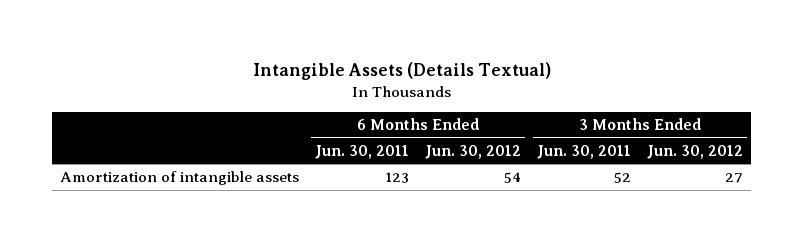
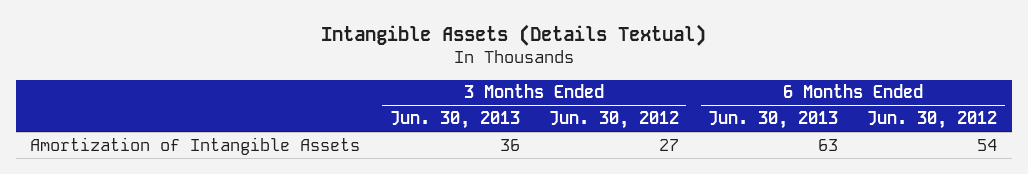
[315,144,410,159] Jun. 30, 2011 -> none
[537,144,632,159] Jun. 30, 2011 -> none
none -> [389,111,520,130] Jun. 30, 2013
none -> [708,111,839,130] Jun. 30, 2013
[60,171,300,186] Amortization of intangible assets -> [30,136,361,155] Amortization of Intangible Assets

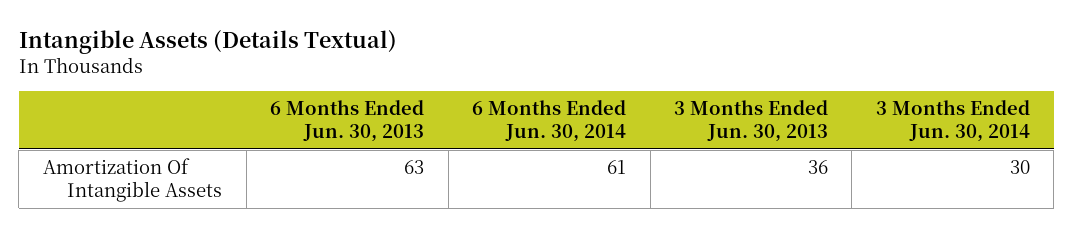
[548,111,679,130] Jun. 30, 2012 -> none
[867,111,998,130] Jun. 30, 2012 -> none
none -> [472,100,627,143] 6 Months Ended Jun. 30, 2014
none -> [875,100,1030,143] 3 Months Ended Jun. 30, 2014
[30,136,361,155] Amortization of Intangible Assets -> [42,157,223,203] Amortization Of Intangible Assets

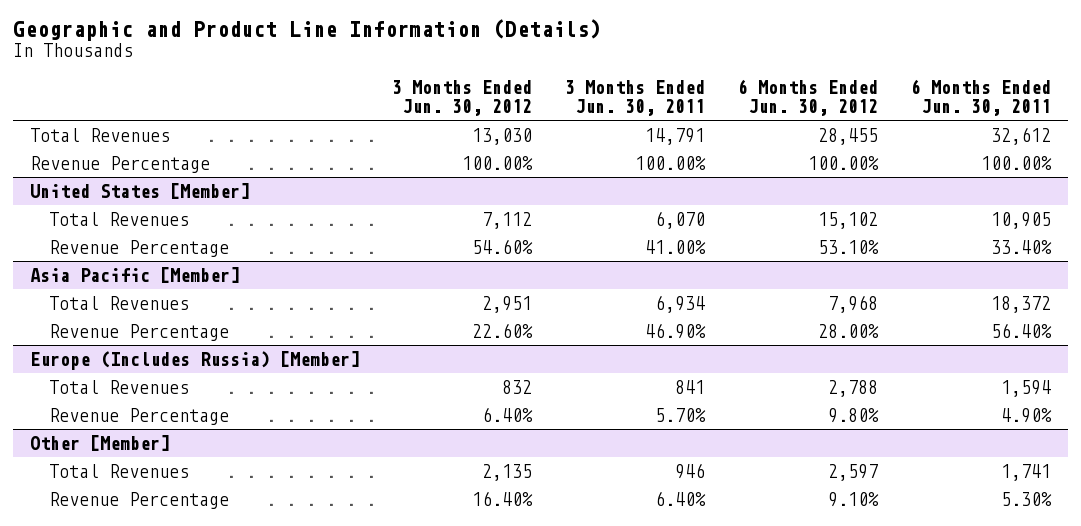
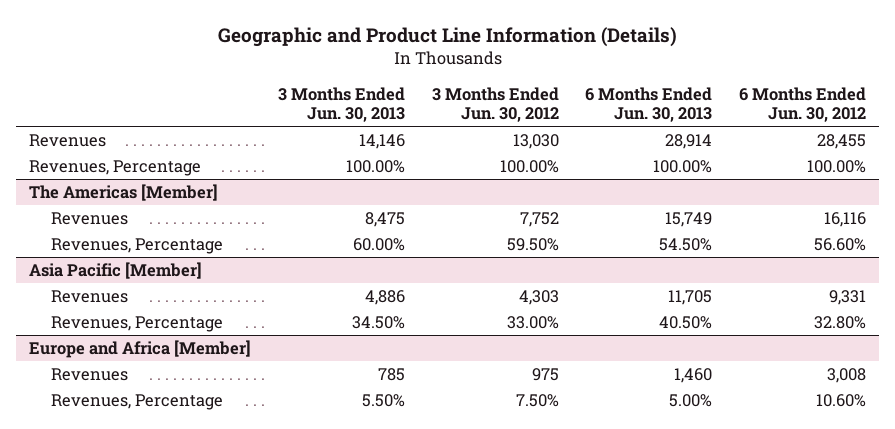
[565,79,706,117] 3 Months Ended Jun. 30, 2011 -> none
[911,78,1052,117] 6 Months Ended Jun. 30, 2011 -> none
none -> [278,86,406,122] 3 Months Ended Jun. 30, 2013
none -> [585,86,713,122] 6 Months Ended Jun. 30, 2013
[29,183,250,200] United States [Member] -> none
[29,128,170,143] Total Revenues -> [29,134,107,148] Revenues
[29,156,210,174] Revenue Percentage -> [29,160,202,177] Revenues, Percentage
none -> [29,184,219,202] The Americas [Member]
[49,212,190,227] Total Revenues -> [50,212,128,226] Revenues
[482,212,533,230] 7,112 -> [519,212,559,228] 7,752
[818,212,879,230] 15,102 -> [823,212,866,228] 16,116
[49,240,230,258] Revenue Percentage -> [50,238,223,255] Revenues, Percentage
[472,239,534,255] 54.60% -> [506,238,559,252] 59.50%
[818,240,880,255] 53.10% -> [813,238,866,252] 56.60%
[29,351,360,371] Europe (Includes Russia) [Member] -> none
[29,435,170,452] Other [Member] -> none
[49,464,190,479] Total Revenues -> none
[49,492,230,510] Revenue Percentage -> none
[49,296,190,311] Total Revenues -> [50,290,128,304] Revenues
[482,296,533,314] 2,951 -> [518,290,559,306] 4,303
[828,295,879,314] 7,968 -> [828,290,866,306] 9,331
[49,324,230,342] Revenue Percentage -> [50,316,223,333] Revenues, Percentage
[472,323,534,339] 22.60% -> [506,316,559,330] 33.00%
[818,324,880,339] 28.00% -> [813,316,866,330] 32.80%
none -> [29,340,252,359] Europe and Africa [Member]
[49,380,190,395] Total Revenues -> [50,368,128,382] Revenues
[502,380,533,395] 832 -> [531,368,559,382] 975
[828,380,879,398] 2,788 -> [826,368,866,384] 3,008
[49,408,230,426] Revenue Percentage -> [50,394,223,411] Revenues, Percentage
[482,407,534,423] 6.40% -> [515,394,559,408] 7.50%
[828,408,880,424] 9.80% -> [815,394,866,408] 10.60%

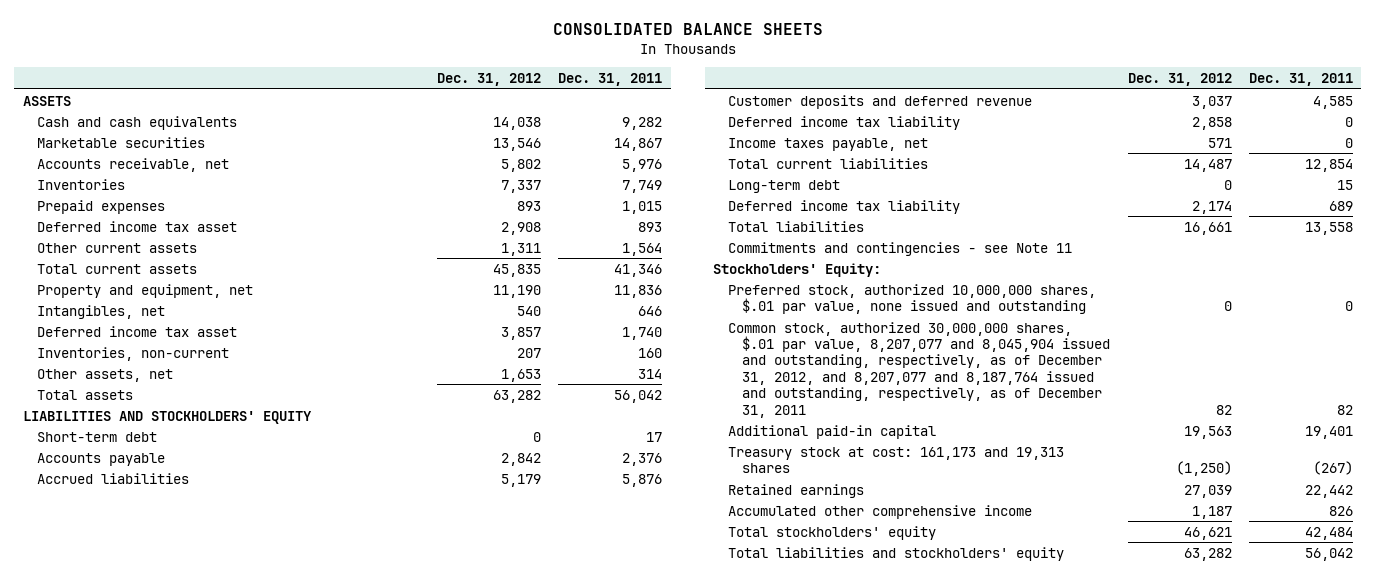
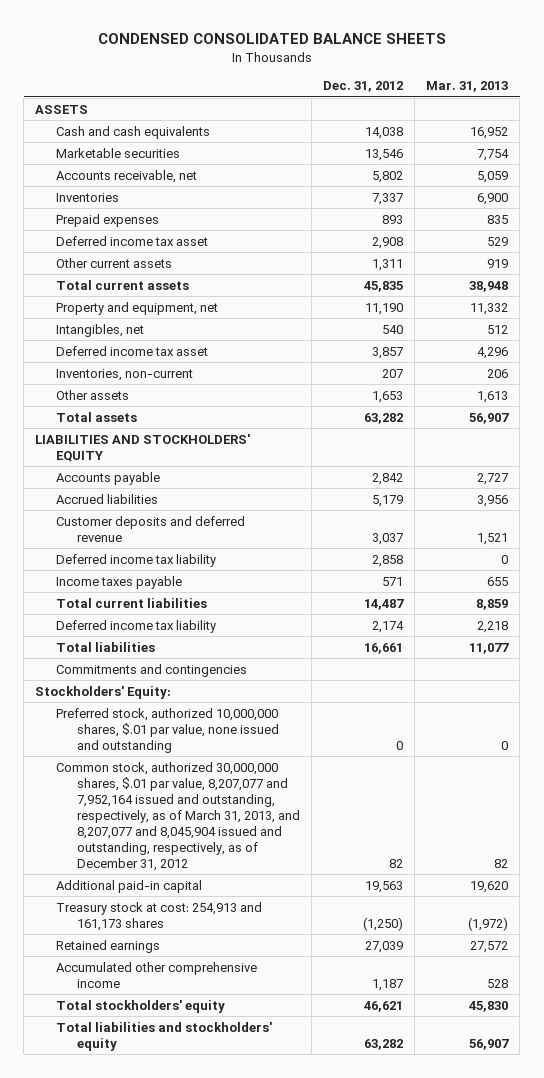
[552,23,823,36] CONSOLIDATED BALANCE SHEETS -> [97,33,446,45] CONDENSED CONSOLIDATED BALANCE SHEETS
[558,72,663,86] Dec. 31, 2011 -> none
none -> [426,81,509,93] Mar. 31, 2013
[37,368,174,382] Other assets, net -> [56,389,130,400] Other assets
[37,431,158,442] Short-term debt -> none
[727,137,928,151] Income taxes payable, net -> [56,575,183,589] Income taxes payable
[727,179,840,193] Long-term debt -> none
[727,241,1072,256] Commitments and contingencies - see Note 11 -> [56,663,248,677] Commitments and contingencies
[727,321,1111,418] Common stock, authorized 30,000,000 shares, $.01 par value, 8,207,077 and 8,045,904 issued and outstanding, respectively, as of December 31, 2012, and 8,207,077 and 8,187,764 issued and outstanding, respectively, as of December 31, 2011 -> [56,761,300,871] Common stock, authorized 30,000,000 shares, $.01 par value, 8,207,077 and 7,952,164 issued and outstanding, respectively, as of March 31, 2013, and 8,207,077 and 8,045,904 issued and outstanding, respectively, as of December 31, 2012
[727,446,1064,474] Treasury stock at cost: 161,173 and 19,313 shares -> [56,901,263,931] Treasury stock at cost: 254,913 and 161,173 shares

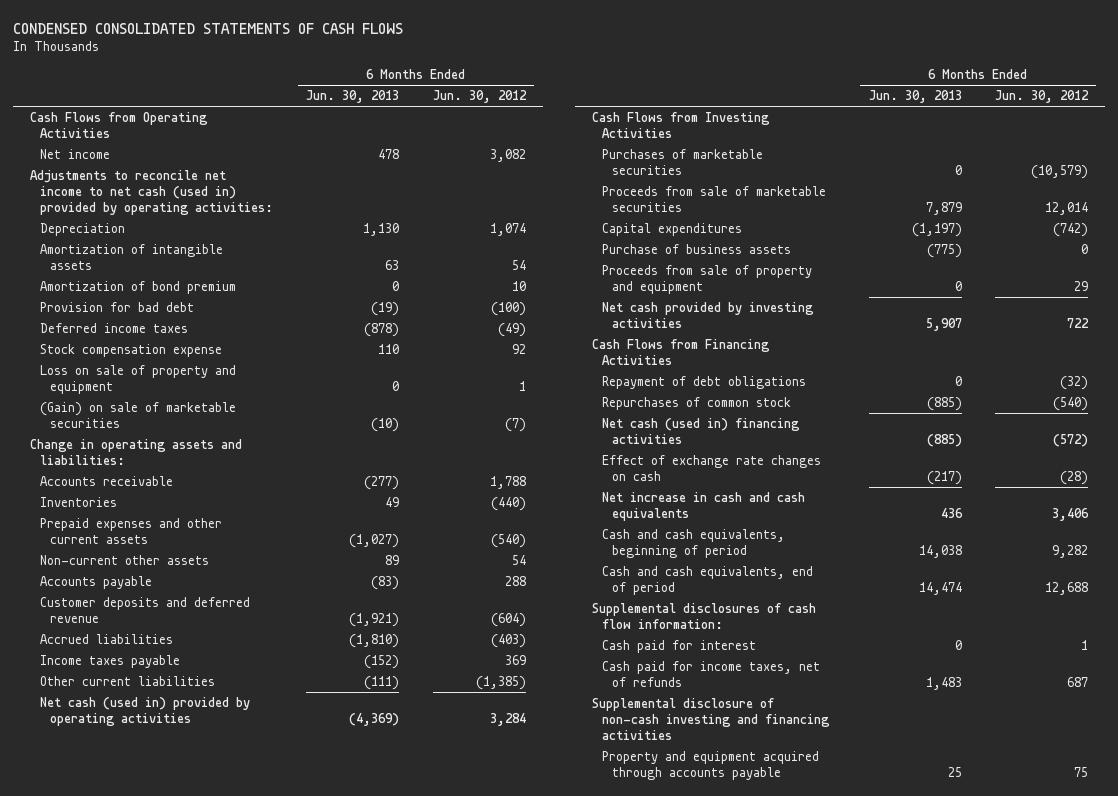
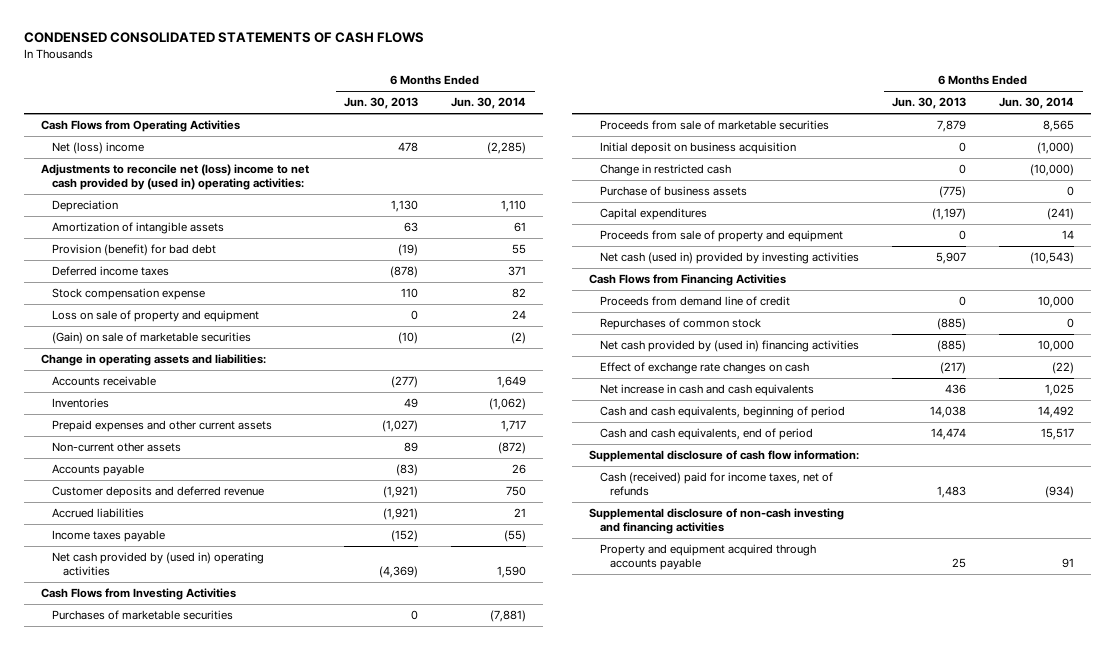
[432,90,527,104] Jun. 30, 2012 -> none
none -> [451,97,527,110] Jun. 30, 2014
[40,148,111,159] Net income -> [51,142,144,155] Net (loss) income
[29,169,274,216] Adjustments to reconcile net income to net cash (used in) provided by operating activities: -> [40,164,309,191] Adjustments to reconcile net (loss) income to net cash provided by (used in) operating activities:
[40,280,237,294] Amortization of bond premium -> none
[40,301,195,312] Provision for bad debt -> [51,244,216,257] Provision (benefit) for bad debt
[349,633,400,648] (1,810) -> [383,508,419,521] (1,921)
[40,675,216,686] Other current liabilities -> none
[40,696,251,726] Net cash (used in) provided by operating activities -> [51,552,264,577] Net cash provided by (used in) operating activities
none -> [599,142,796,155] Initial deposit on business acquisition
none -> [599,164,731,177] Change in restricted cash
[602,222,743,236] Capital expenditures -> [599,208,707,221] Capital expenditures
[602,301,815,328] Net cash provided by investing activities -> [599,252,859,265] Net cash (used in) provided by investing activities
[602,375,807,389] Repayment of debt obligations -> none
none -> [599,296,790,307] Proceeds from demand line of credit
[602,417,801,444] Net cash (used in) financing activities -> [599,340,859,353] Net cash provided by (used in) financing activities
[602,639,757,653] Cash paid for interest -> none
[591,602,816,629] Supplemental disclosures of cash flow information: -> [588,450,859,463] Supplemental disclosure of cash flow information:
[602,660,821,687] Cash paid for income taxes, net of refunds -> [599,472,833,497] Cash (received) paid for income taxes, net of refunds

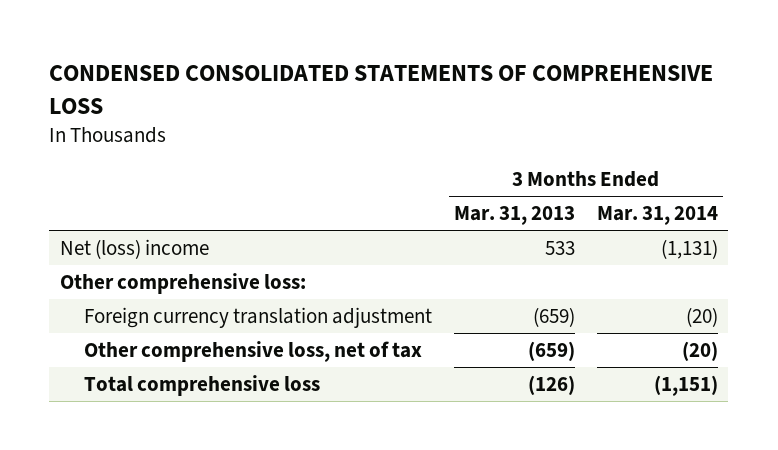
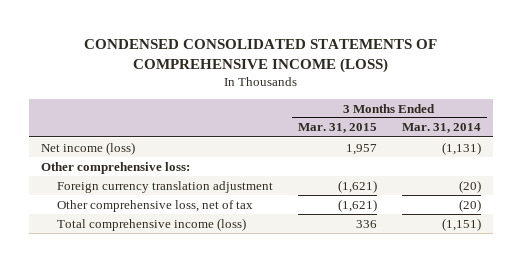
[49,65,714,114] CONDENSED CONSOLIDATED STATEMENTS OF COMPREHENSIVE LOSS -> [83,38,437,73] CONDENSED CONSOLIDATED STATEMENTS OF COMPREHENSIVE INCOME (LOSS)
[453,206,575,226] Mar. 31, 2013 -> none
none -> [297,123,377,134] Mar. 31, 2015
[60,238,210,259] Net (loss) income -> [41,141,136,155] Net income (loss)
[84,374,321,396] Total comprehensive loss -> [56,217,246,231] Total comprehensive income (loss)

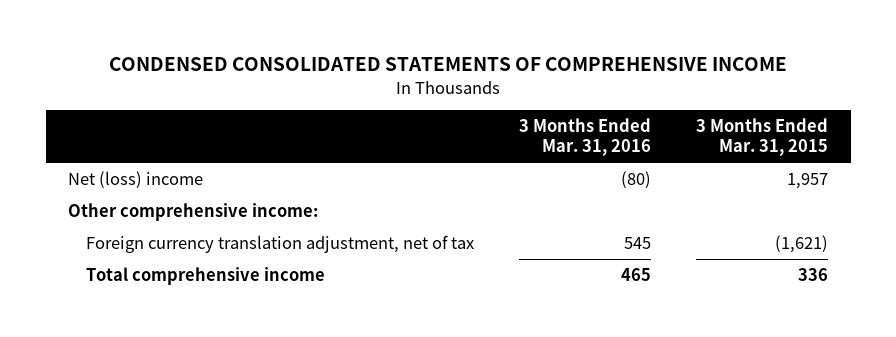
[83,38,437,73] CONDENSED CONSOLIDATED STATEMENTS OF COMPREHENSIVE INCOME (LOSS) -> [109,57,788,72] CONDENSED CONSOLIDATED STATEMENTS OF COMPREHENSIVE INCOME
[401,123,481,134] Mar. 31, 2014 -> none
none -> [518,118,651,157] 3 Months Ended Mar. 31, 2016
[56,199,253,212] Other comprehensive loss, net of tax -> none
[41,141,136,155] Net income (loss) -> [68,171,204,189] Net (loss) income
[41,161,191,174] Other comprehensive loss: -> [68,203,319,222] Other comprehensive income:
[56,180,273,193] Foreign currency translation adjustment -> [85,235,474,254] Foreign currency translation adjustment, net of tax
[56,217,246,231] Total comprehensive income (loss) -> [85,267,325,286] Total comprehensive income

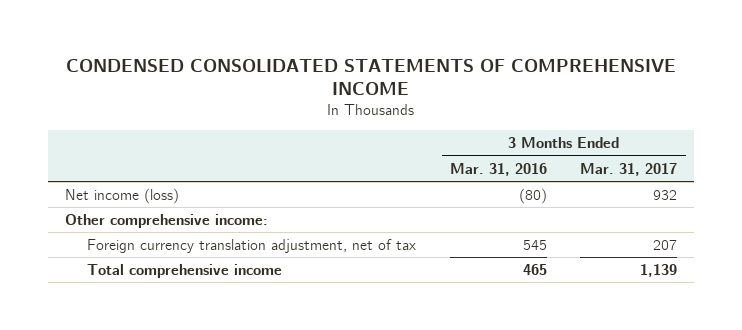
[696,118,829,157] 3 Months Ended Mar. 31, 2015 -> none
none -> [580,162,678,176] Mar. 31, 2017
[68,171,204,189] Net (loss) income -> [64,187,179,204] Net income (loss)

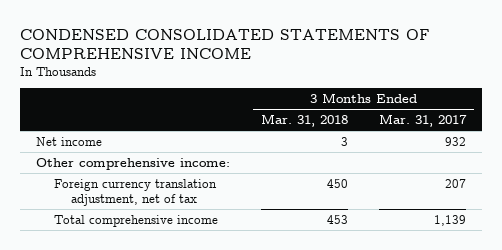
[449,162,547,176] Mar. 31, 2016 -> none
none -> [261,113,349,127] Mar. 31, 2018
[64,187,179,204] Net income (loss) -> [35,136,102,146] Net income

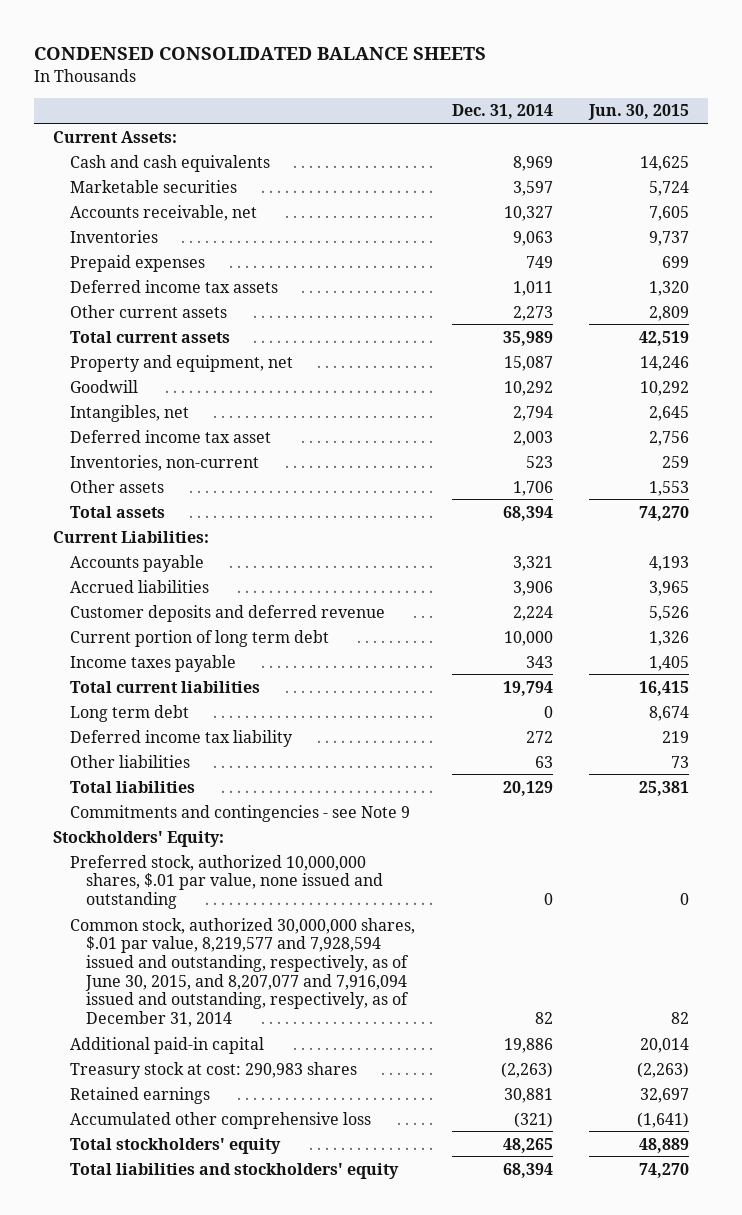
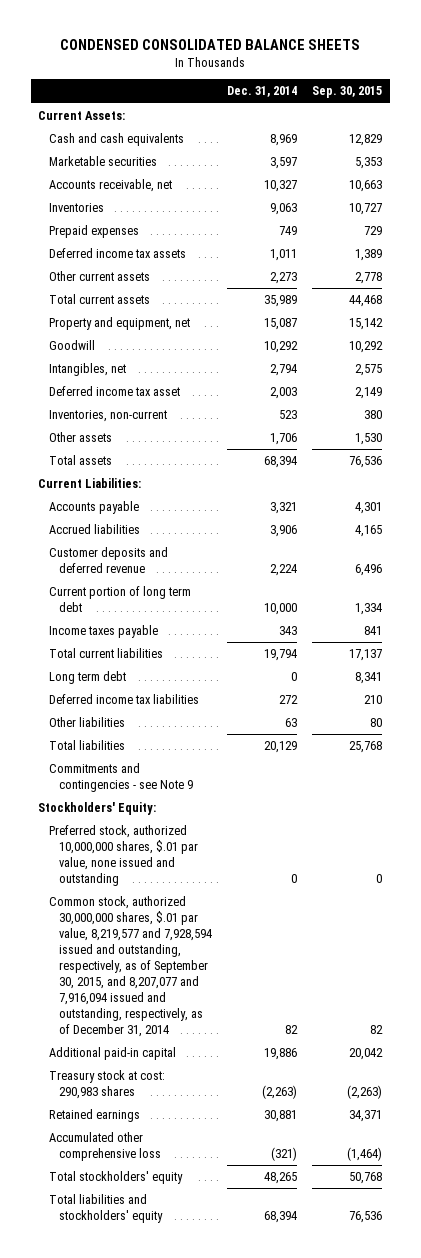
[588,104,690,121] Jun. 30, 2015 -> none
none -> [312,86,383,99] Sep. 30, 2015
[69,729,293,747] Deferred income tax liability -> [48,693,199,704] Deferred income tax liabilities
[69,917,415,1028] Common stock, authorized 30,000,000 shares, $.01 par value, 8,219,577 and 7,928,594 issued and outstanding, respectively, as of June 30, 2015, and 8,207,077 and 7,916,094 issued and outstanding, respectively, as of December 31, 2014 -> [48,895,212,1038] Common stock, authorized 30,000,000 shares, $.01 par value, 8,219,577 and 7,928,594 issued and outstanding, respectively, as of September 30, 2015, and 8,207,077 and 7,916,094 issued and outstanding, respectively, as of December 31, 2014

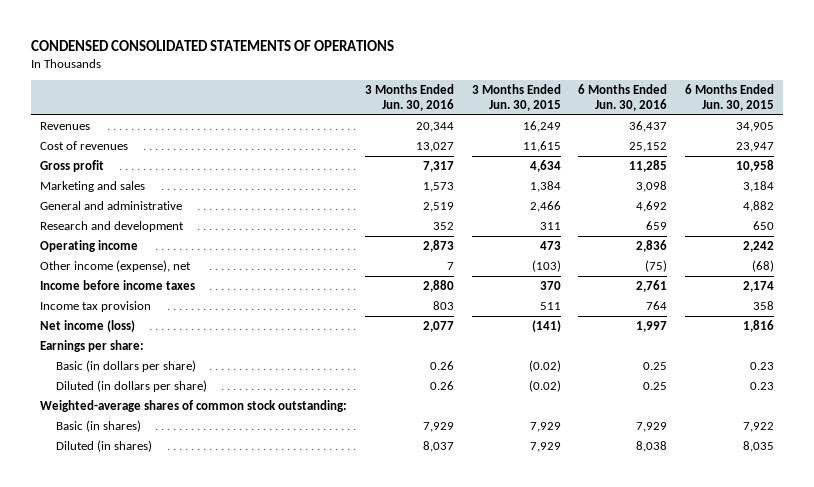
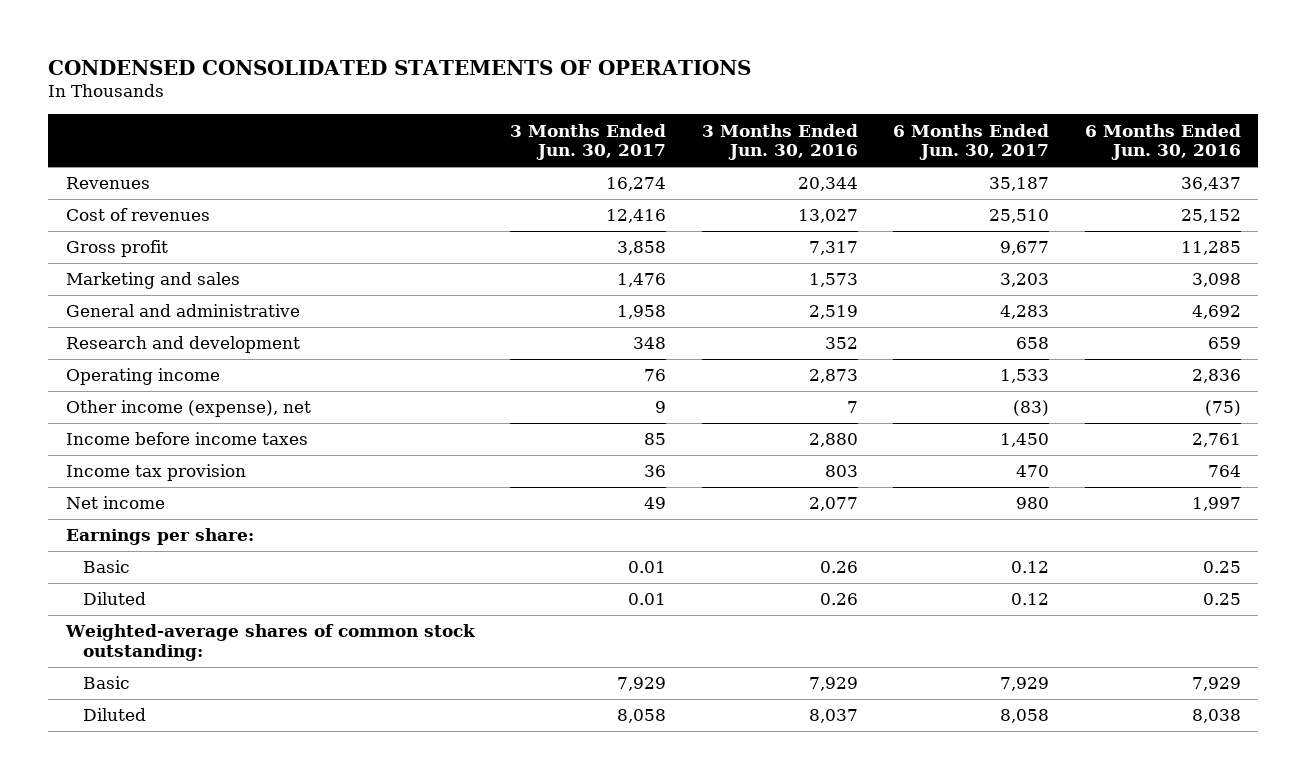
[471,84,561,111] 3 Months Ended Jun. 30, 2015 -> none
[685,84,775,111] 6 Months Ended Jun. 30, 2015 -> none
none -> [510,123,667,161] 3 Months Ended Jun. 30, 2017
none -> [893,123,1050,161] 6 Months Ended Jun. 30, 2017
[40,320,136,333] Net income (loss) -> [65,496,165,510] Net income
[56,360,197,373] Basic (in dollars per share) -> [82,560,130,574] Basic
[56,380,208,393] Diluted (in dollars per share) -> [82,592,146,606] Diluted
[56,420,142,433] Basic (in shares) -> [82,676,130,690] Basic
[56,440,153,453] Diluted (in shares) -> [82,708,146,722] Diluted

